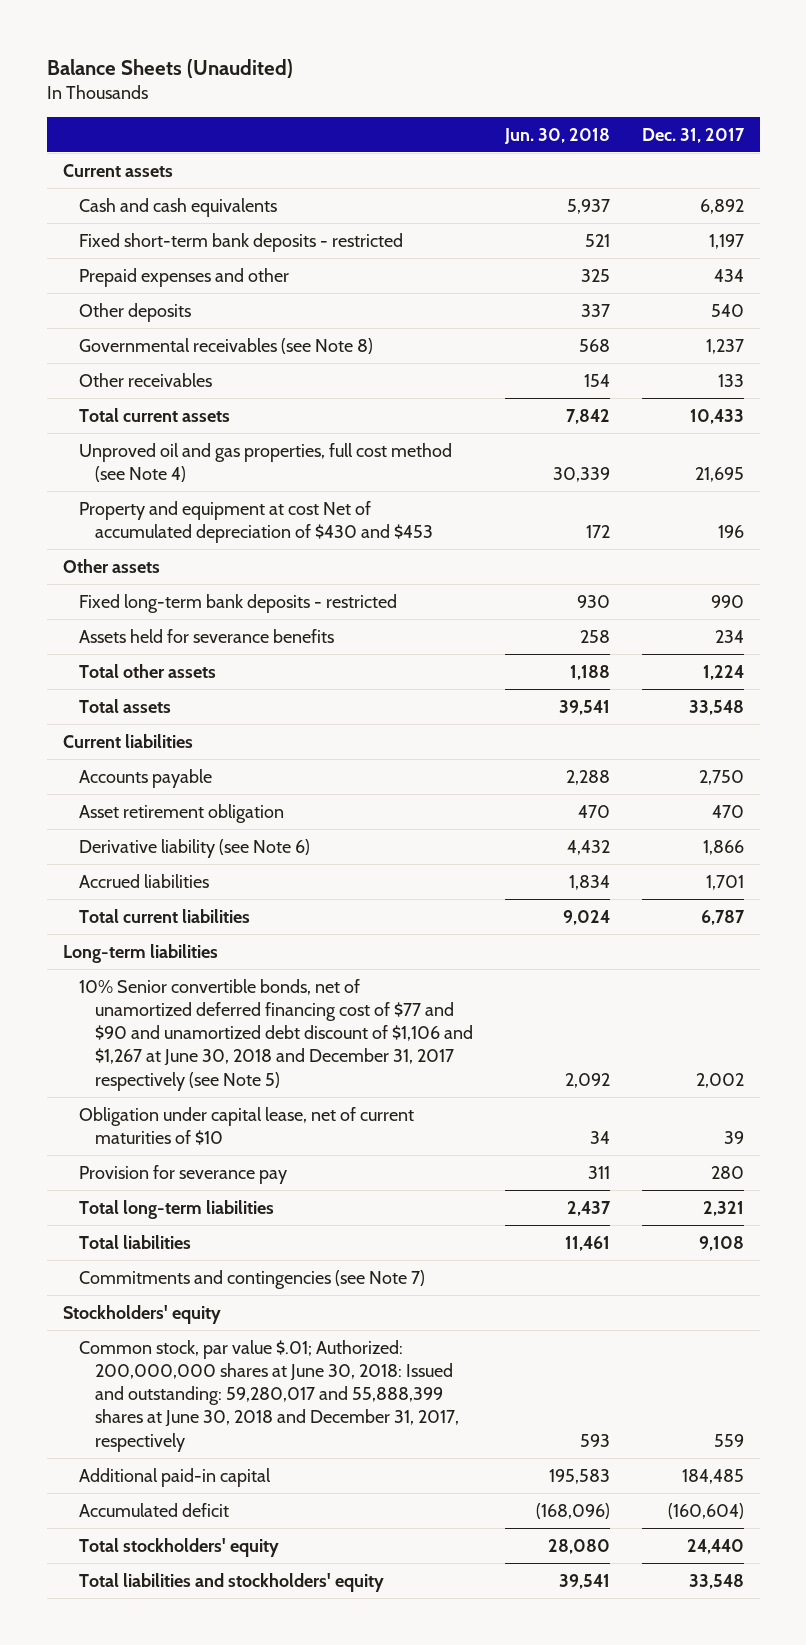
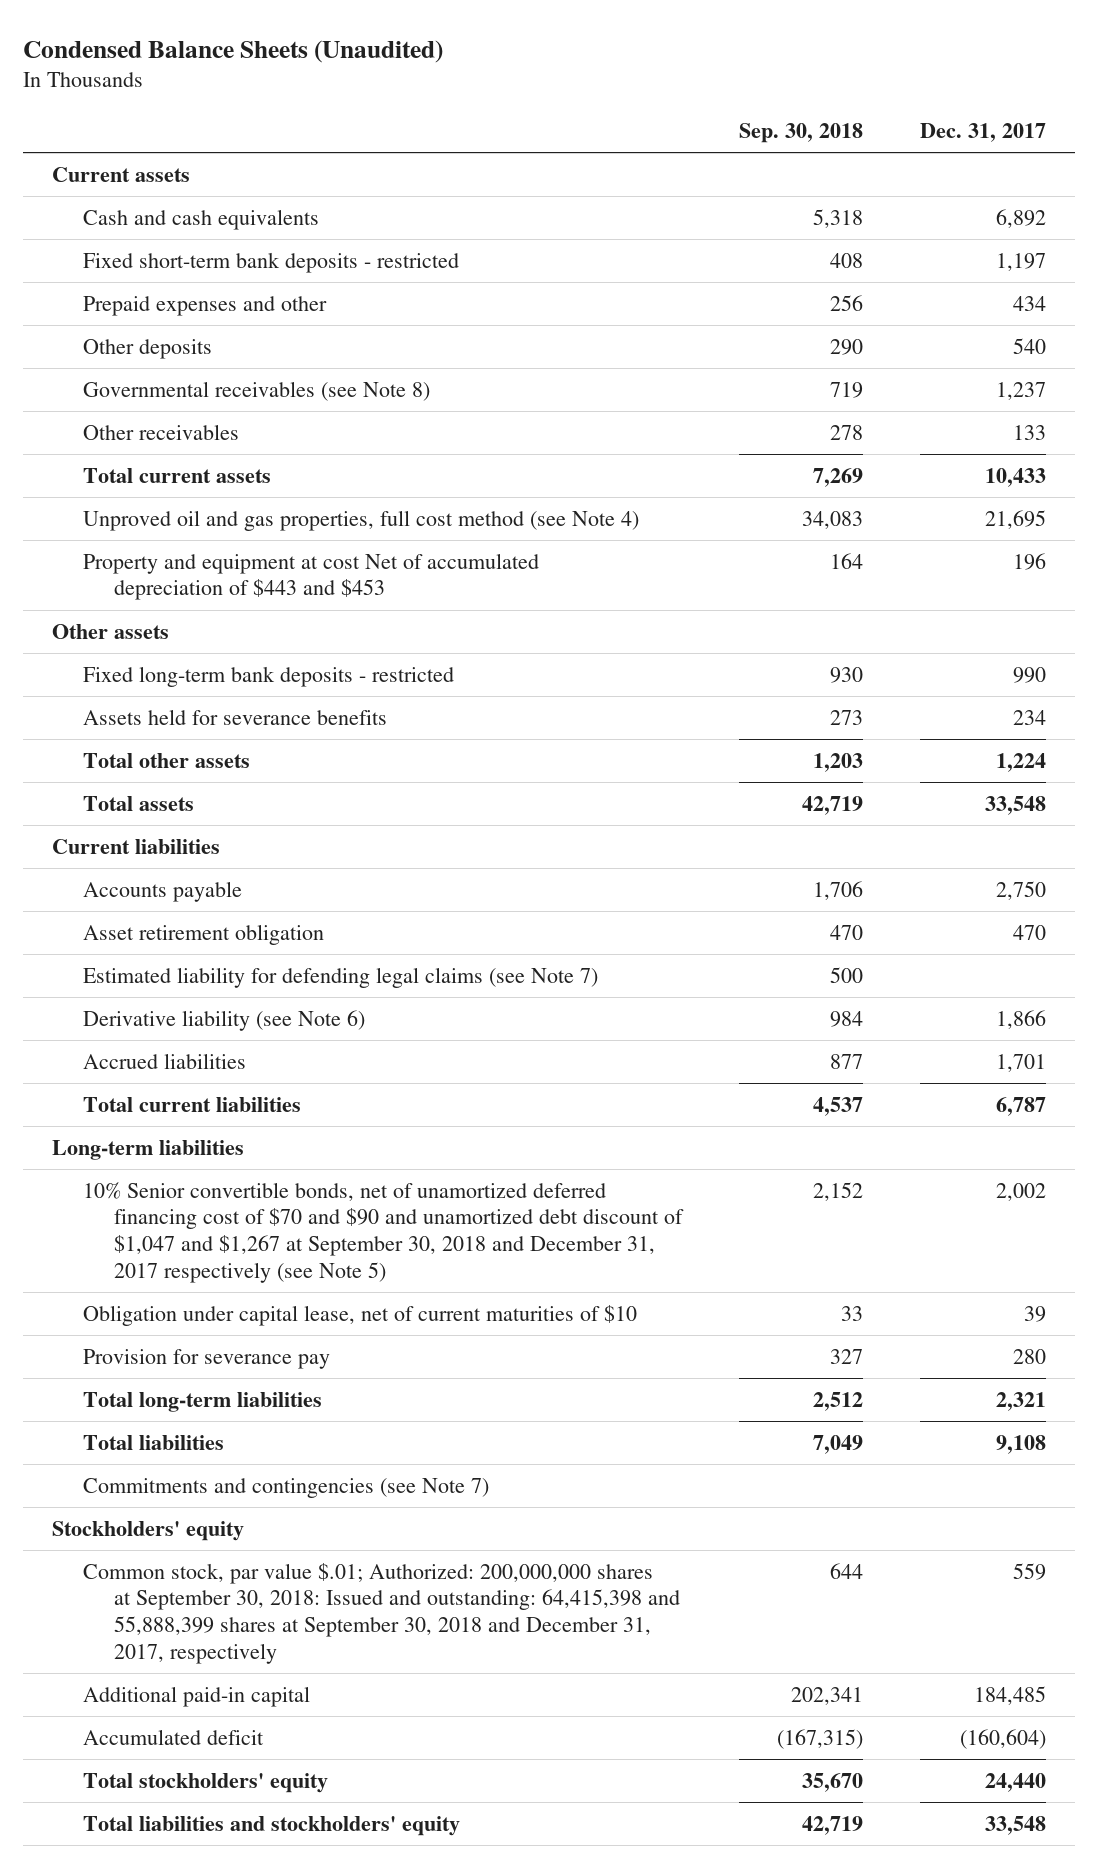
[46,58,293,78] Balance Sheets (Unaudited) -> [23,39,444,63] Condensed Balance Sheets (Unaudited)
[504,127,611,144] Jun. 30, 2018 -> none
none -> [739,123,864,144] Sep. 30, 2018
[79,500,434,543] Property and equipment at cost Net of accumulated depreciation of $430 and $453 -> [83,552,540,601] Property and equipment at cost Net of accumulated depreciation of $443 and $453
none -> [83,966,599,988] Estimated liability for defending legal claims (see Note 7)
[79,978,474,1091] 10% Senior convertible bonds, net of unamortized deferred financing cost of $77 and $90 and unamortized debt discount of $1,106 and $1,267 at June 30, 2018 and December 31, 2017 respectively (see Note 5) -> [83,1181,685,1283] 10% Senior convertible bonds, net of unamortized deferred financing cost of $70 and $90 and unamortized debt discount of $1,047 and $1,267 at September 30, 2018 and December 31, 2017 respectively (see Note 5)
[79,1339,460,1452] Common stock, par value $.01; Authorized: 200,000,000 shares at June 30, 2018: Issued and outstanding: 59,280,017 and 55,888,399 shares at June 30, 2018 and December 31, 2017, respectively -> [83,1562,681,1664] Common stock, par value $.01; Authorized: 200,000,000 shares at September 30, 2018: Issued and outstanding: 64,415,398 and 55,888,399 shares at September 30, 2018 and December 31, 2017, respectively

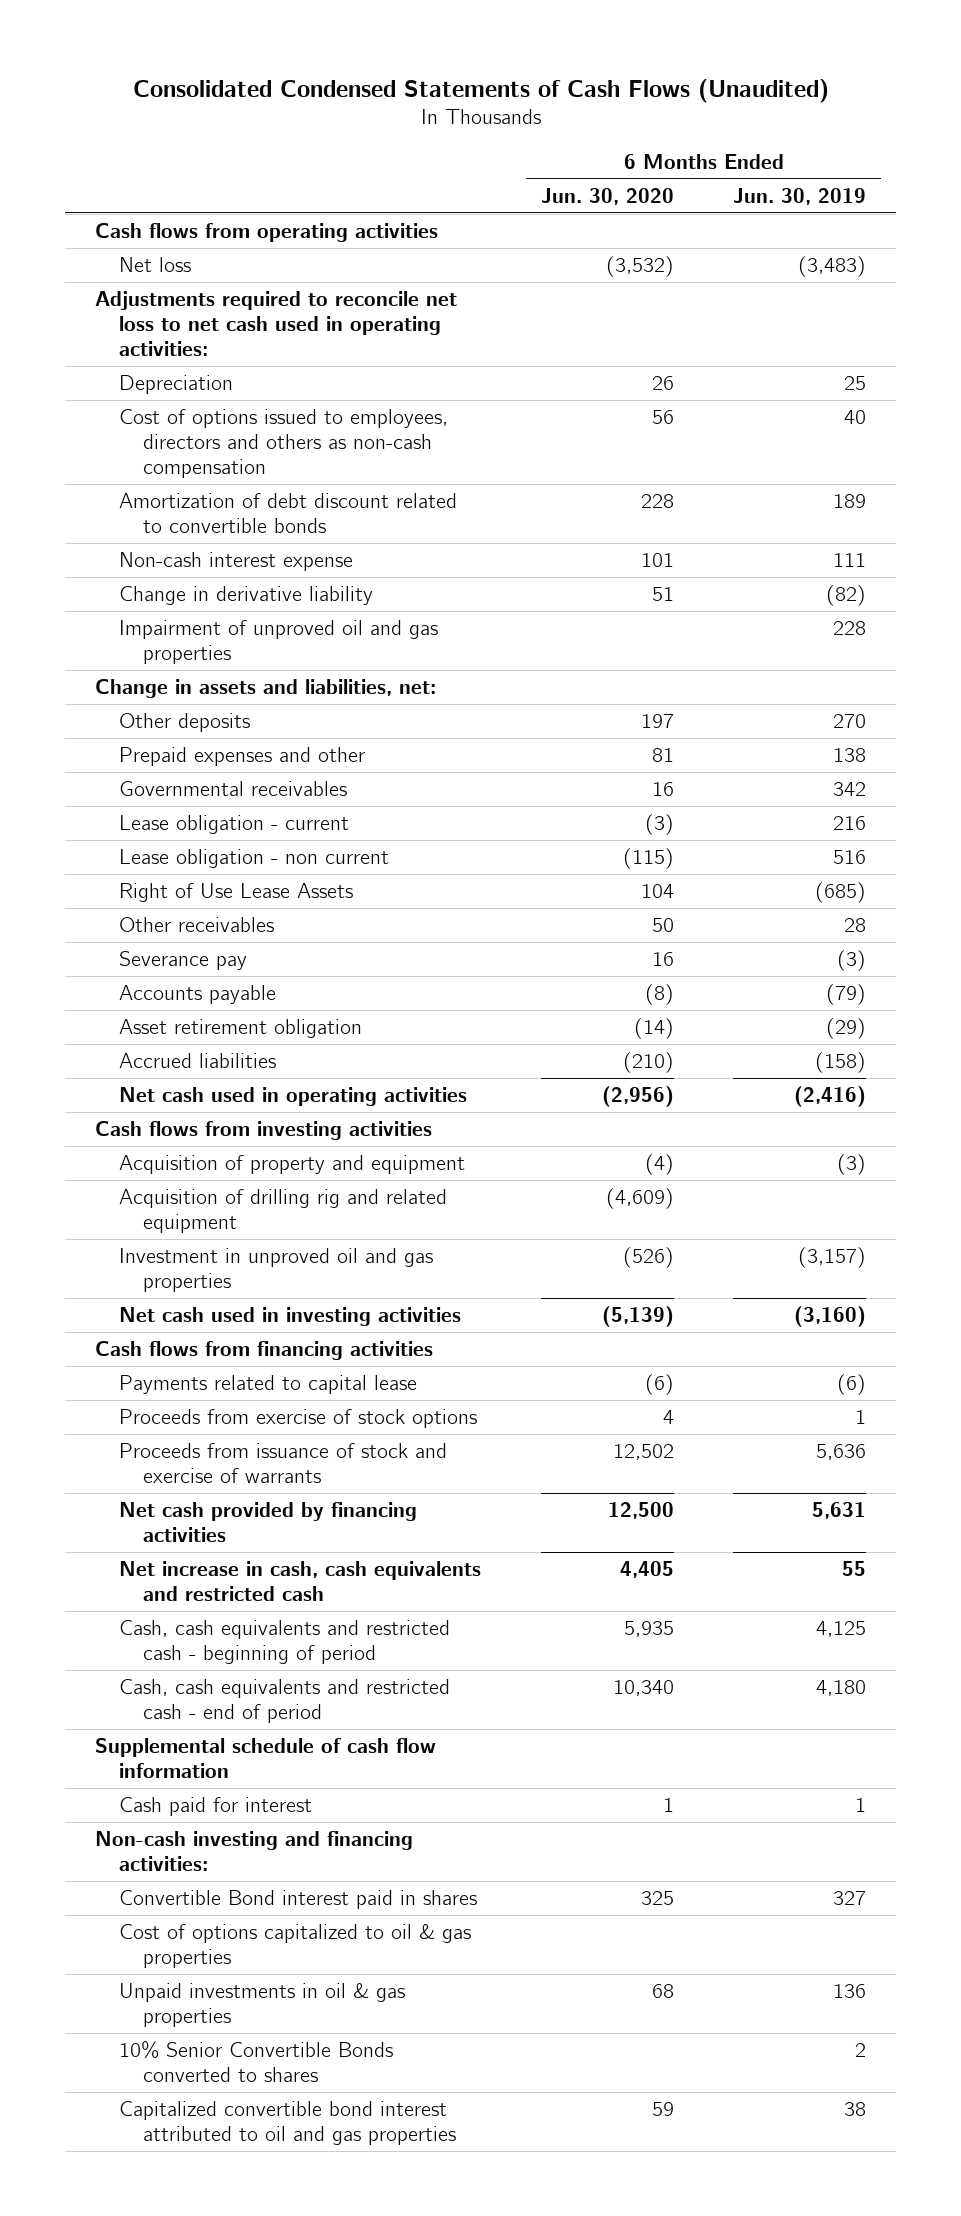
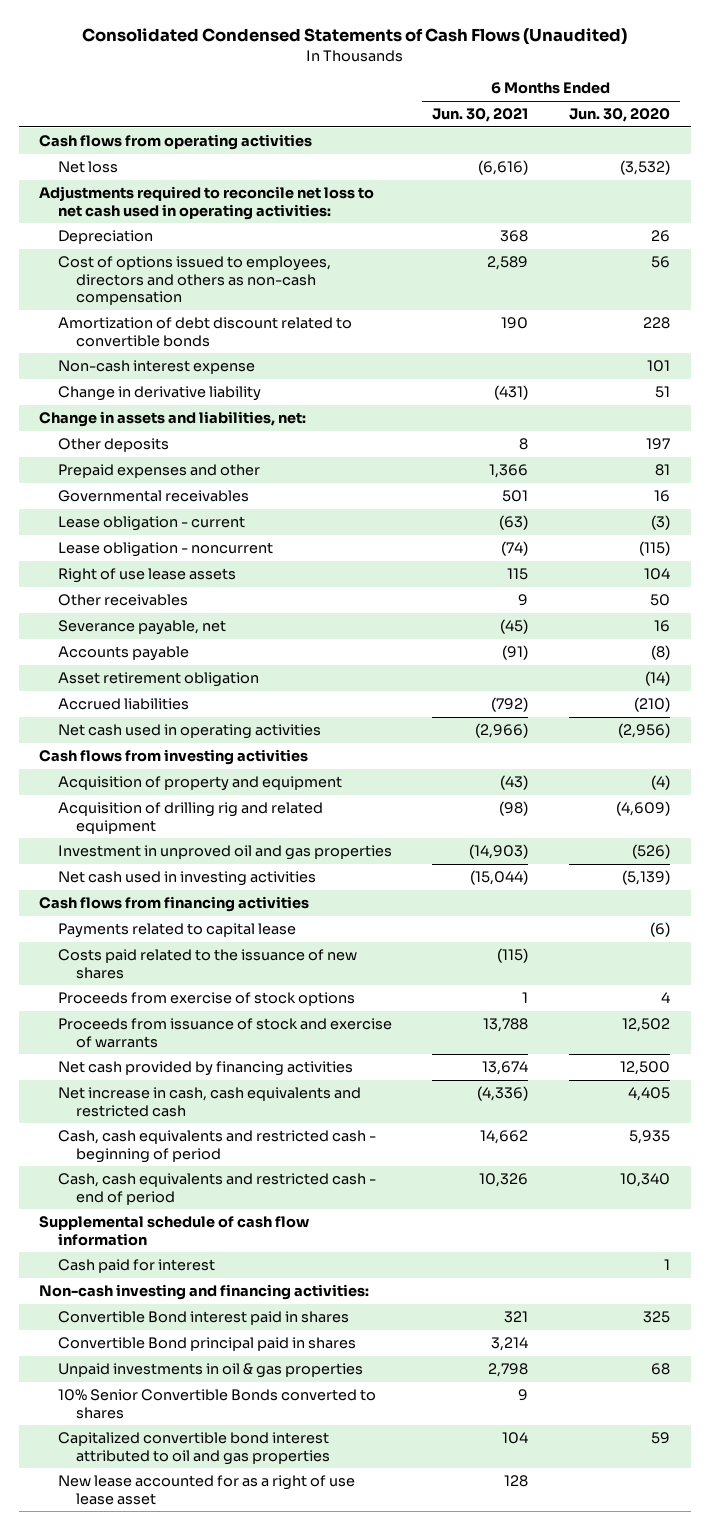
[733,187,867,205] Jun. 30, 2019 -> none
none -> [432,108,529,123] Jun. 30, 2021
[118,619,438,664] Impairment of unproved oil and gas properties -> none
[118,848,389,868] Lease obligation - non current -> [57,542,273,558] Lease obligation - noncurrent
[118,882,353,902] Right of Use Lease Assets -> [57,568,236,584] Right of use lease assets
[118,950,247,970] Severance pay -> [57,620,226,636] Severance payable, net
none -> [57,949,357,979] Costs paid related to the issuance of new shares
[118,1923,471,1968] Cost of options capitalized to oil & gas properties -> none
none -> [57,1337,356,1352] Convertible Bond principal paid in shares
none -> [57,1475,355,1505] New lease accounted for as a right of use lease asset

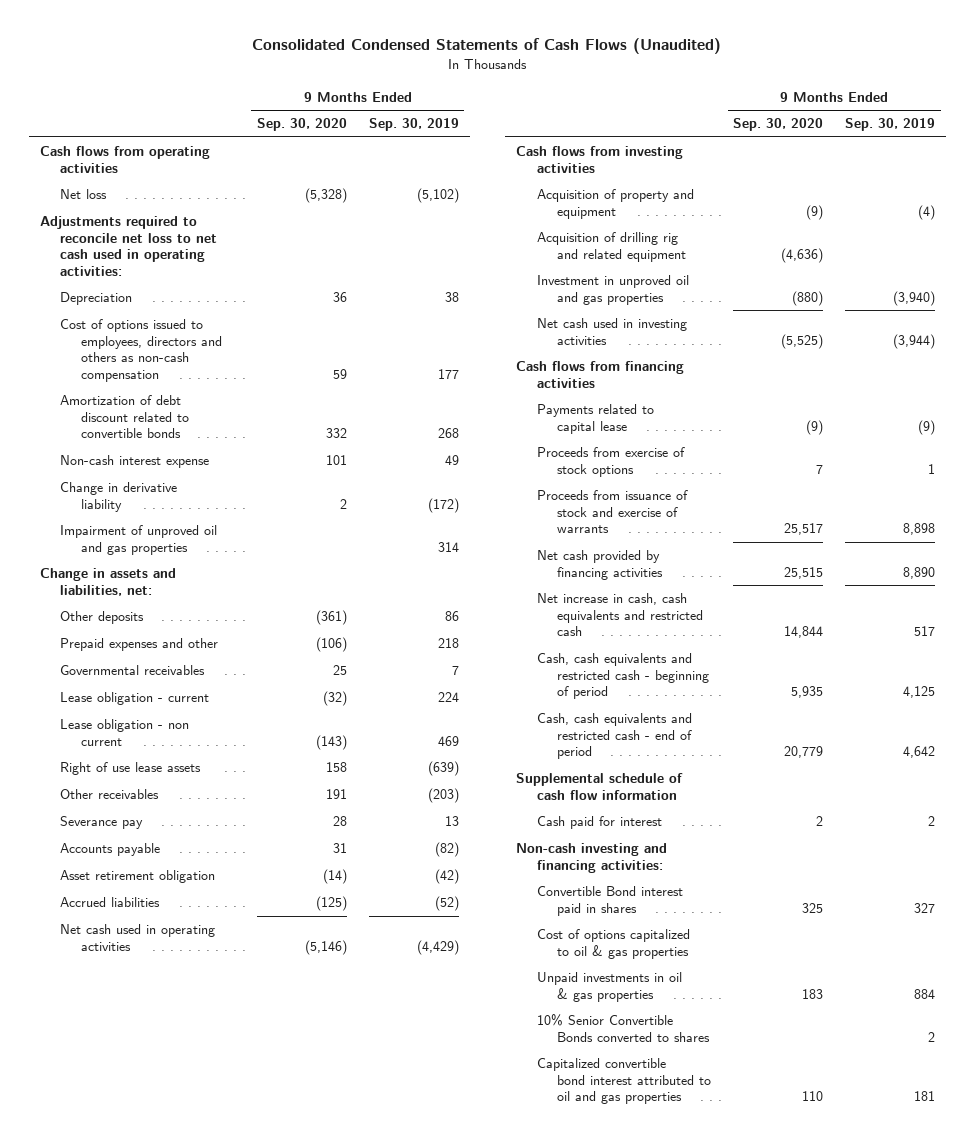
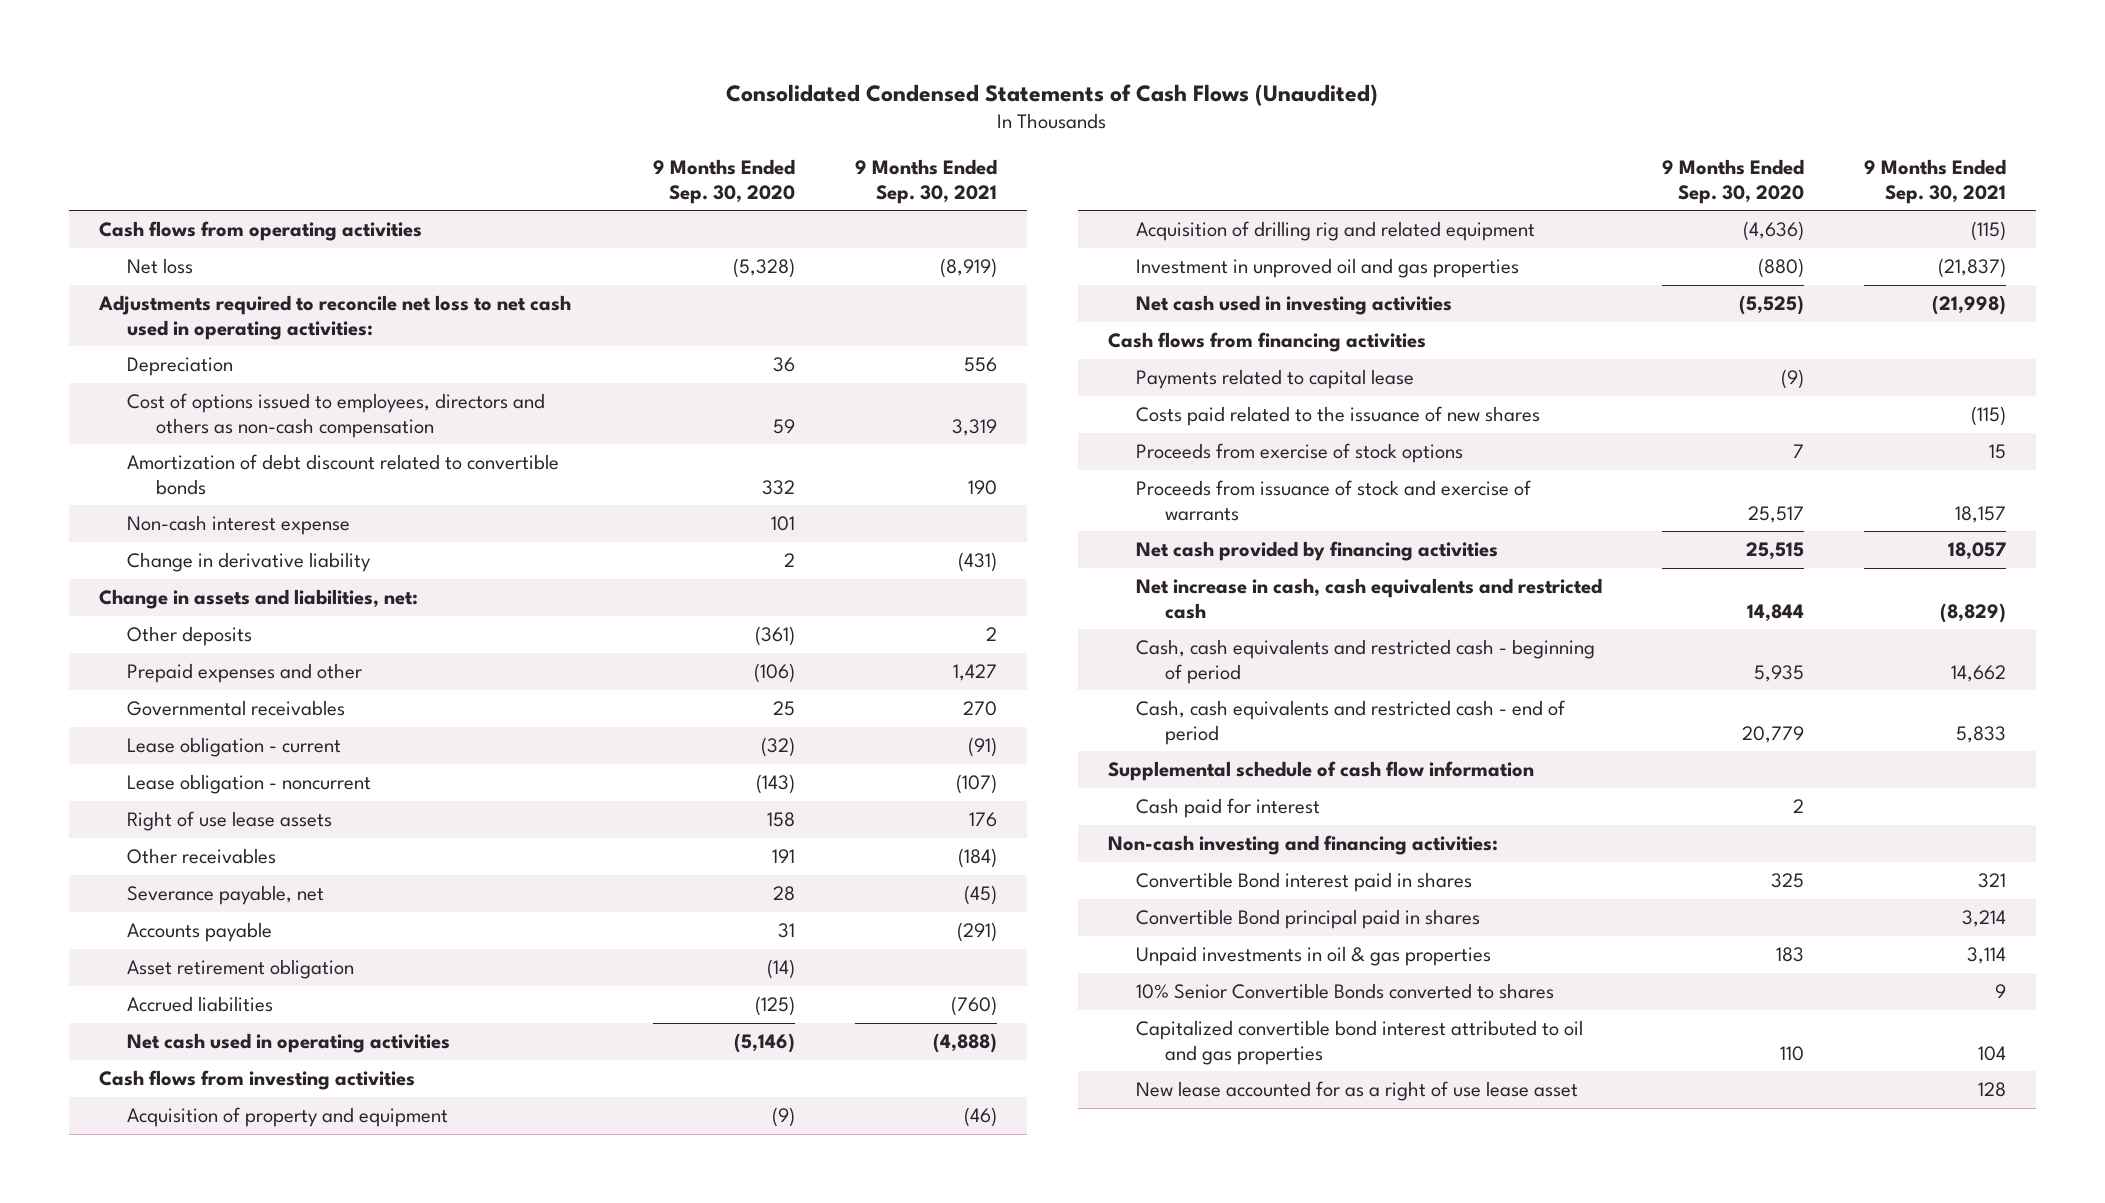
[368,118,459,132] Sep. 30, 2019 -> none
none -> [854,159,997,204] 9 Months Ended Sep. 30, 2021
[60,525,218,555] Impairment of unproved oil and gas properties -> none
[60,719,190,746] Lease obligation - non current -> [127,774,372,795] Lease obligation - noncurrent
[60,816,144,830] Severance pay -> [127,885,325,906] Severance payable, net
none -> [1136,406,1541,427] Costs paid related to the issuance of new shares
[536,929,690,959] Cost of options capitalized to oil & gas properties -> none
none -> [1136,909,1481,930] Convertible Bond principal paid in shares
none -> [1136,1081,1579,1102] New lease accounted for as a right of use lease asset

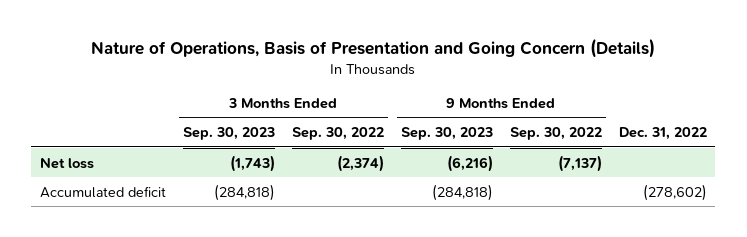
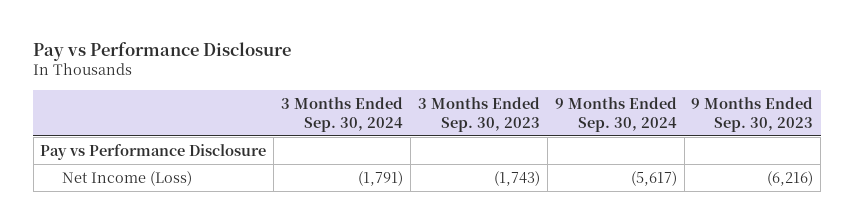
[91,38,656,59] Nature of Operations, Basis of Presentation and Going Concern (Details) -> [33,41,292,61] Pay vs Performance Disclosure
[291,127,384,141] Sep. 30, 2022 -> none
[509,127,602,141] Sep. 30, 2022 -> none
[618,127,707,141] Dec. 31, 2022 -> none
none -> [281,96,404,132] 3 Months Ended Sep. 30, 2024
none -> [554,96,677,132] 9 Months Ended Sep. 30, 2024
[39,185,166,198] Accumulated deficit -> none
none -> [40,143,267,160] Pay vs Performance Disclosure
[39,157,94,169] Net loss -> [62,170,193,186] Net Income (Loss)

